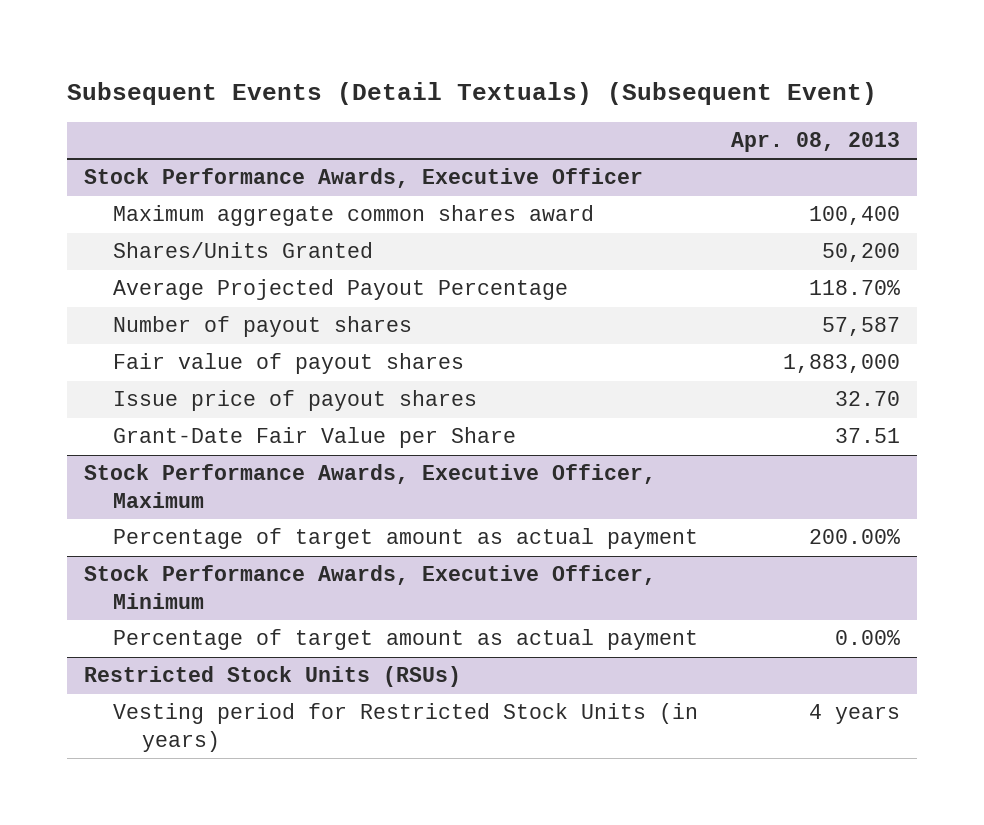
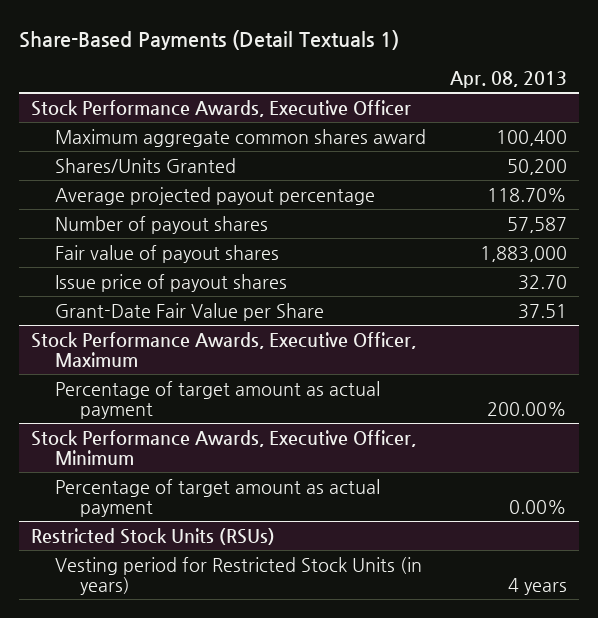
[67,82,878,106] Subsequent Events (Detail Textuals) (Subsequent Event) -> [18,29,399,50] Share-Based Payments (Detail Textuals 1)
[112,279,568,301] Average Projected Payout Percentage -> [55,186,376,205] Average projected payout percentage

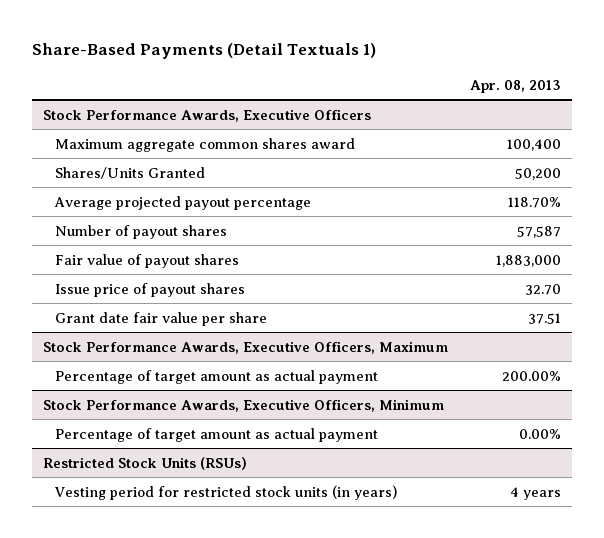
[30,99,411,117] Stock Performance Awards, Executive Officer -> [43,108,372,122] Stock Performance Awards, Executive Officers
[55,302,325,321] Grant-Date Fair Value per Share -> [55,311,268,326] Grant date fair value per share
[30,331,416,367] Stock Performance Awards, Executive Officer, Maximum -> [43,340,449,354] Stock Performance Awards, Executive Officers, Maximum
[30,429,416,465] Stock Performance Awards, Executive Officer, Minimum -> [43,398,445,412] Stock Performance Awards, Executive Officers, Minimum
[55,556,423,595] Vesting period for Restricted Stock Units (in years) -> [54,484,398,500] Vesting period for restricted stock units (in years)

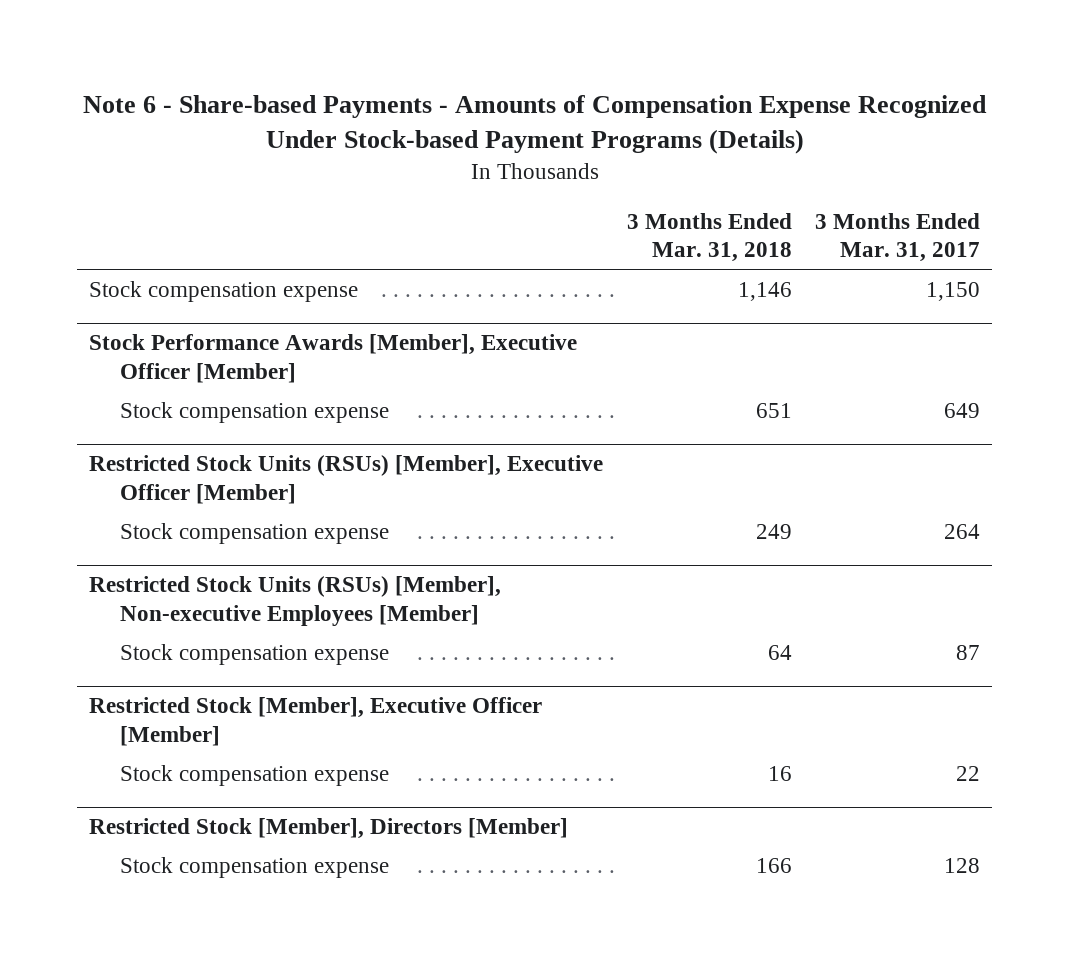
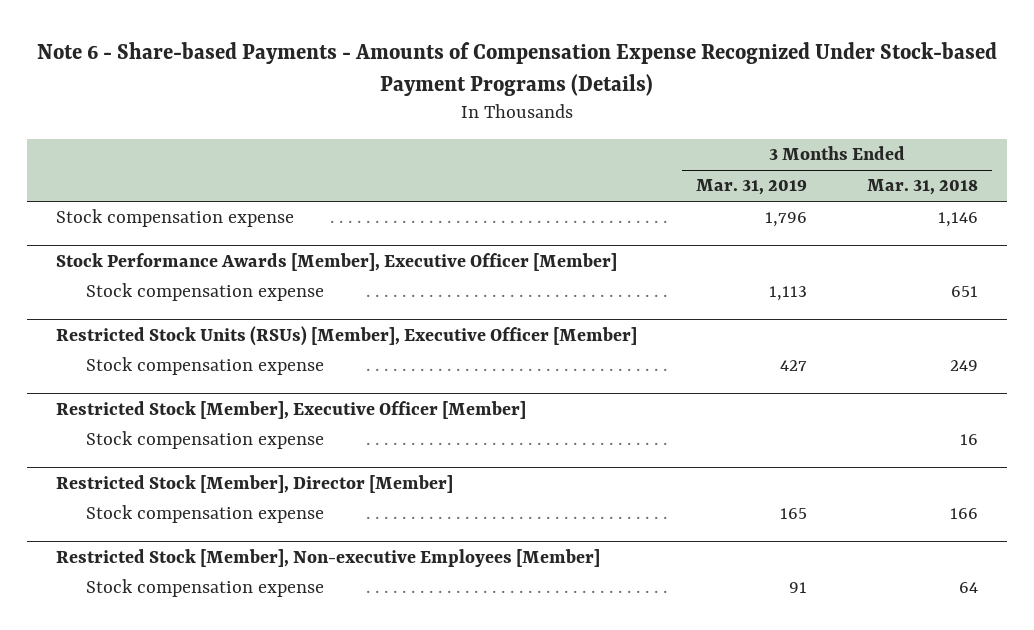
[815,212,981,263] 3 Months Ended Mar. 31, 2017 -> none
none -> [696,179,808,196] Mar. 31, 2019
[89,576,502,626] Restricted Stock Units (RSUs) [Member], Non-executive Employees [Member] -> none
[119,643,389,665] Stock compensation expense -> none
[89,818,569,840] Restricted Stock [Member], Directors [Member] -> [56,474,454,493] Restricted Stock [Member], Director [Member]
none -> [56,548,601,567] Restricted Stock [Member], Non-executive Employees [Member]
none -> [86,579,325,598] Stock compensation expense

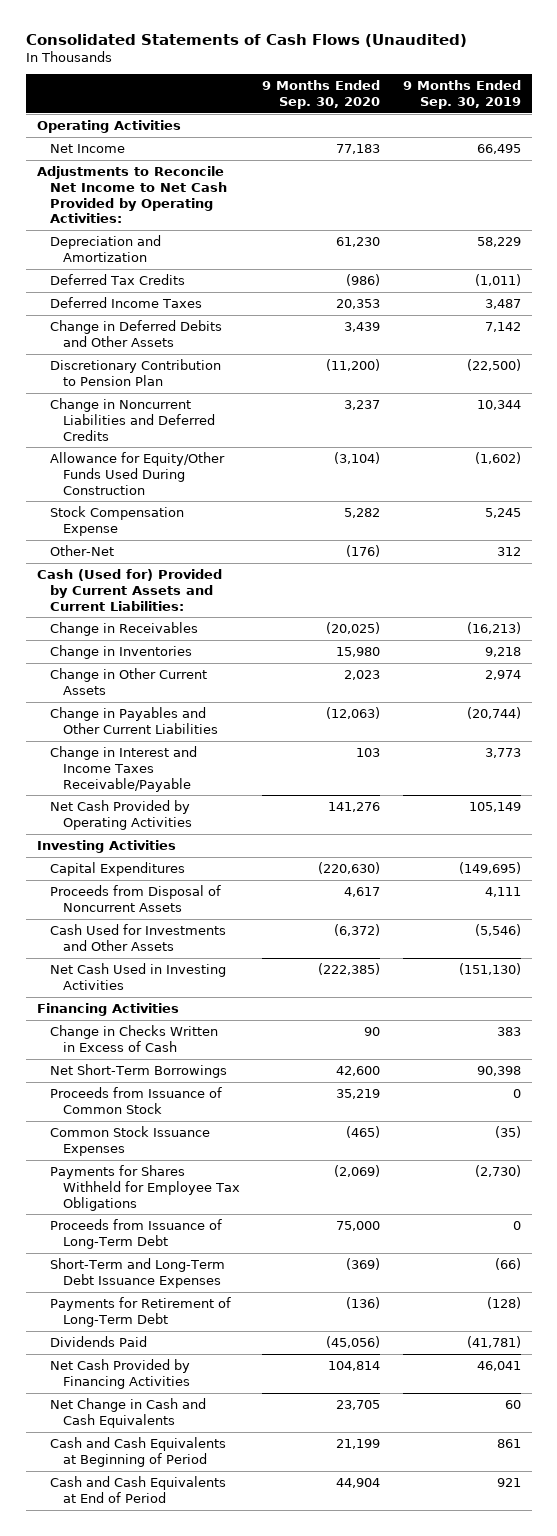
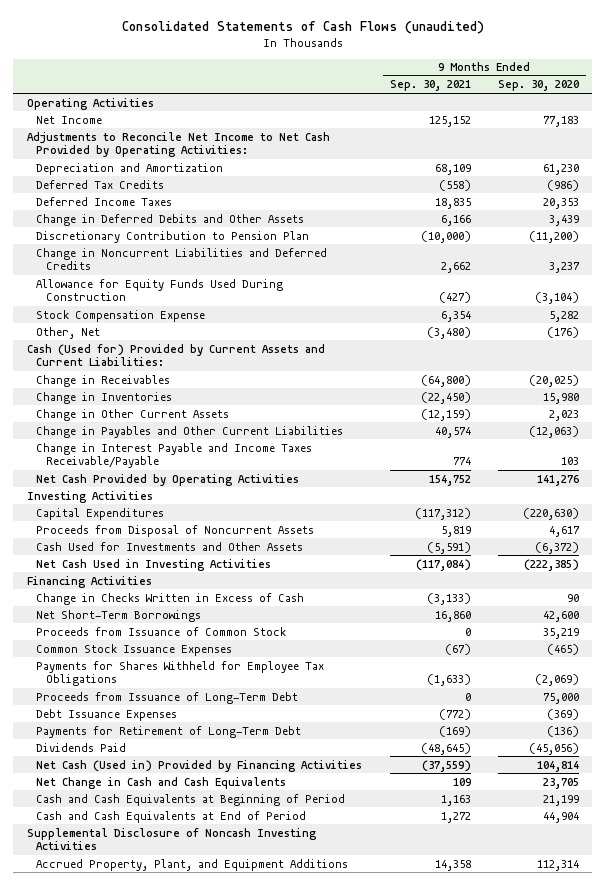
[25,33,467,47] Consolidated Statements of Cash Flows (Unaudited) -> [121,21,484,35] Consolidated Statements of Cash Flows (unaudited)
[402,80,521,110] 9 Months Ended Sep. 30, 2019 -> none
none -> [389,80,471,92] Sep. 30, 2021
[49,451,225,495] Allowance for Equity/Other Funds Used During Construction -> [36,278,284,302] Allowance for Equity Funds Used During Construction
[49,544,114,556] Other-Net -> [36,326,101,339] Other, Net
[49,745,197,792] Change in Interest and Income Taxes Receivable/Payable -> [36,442,313,469] Change in Interest Payable and Income Taxes Receivable/Payable
[49,1257,225,1288] Short-Term and Long-Term Debt Issuance Expenses -> [36,708,178,721] Debt Issuance Expenses
[49,1358,191,1389] Net Cash Provided by Financing Activities -> [36,759,363,772] Net Cash (Used in) Provided by Financing Activities
none -> [26,827,316,851] Supplemental Disclosure of Noncash Investing Activities
none -> [36,858,349,871] Accrued Property, Plant, and Equipment Additions

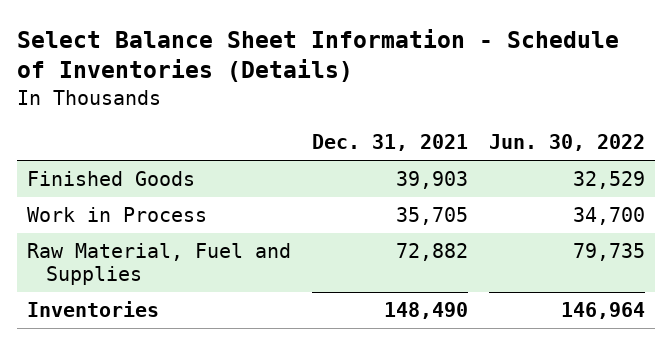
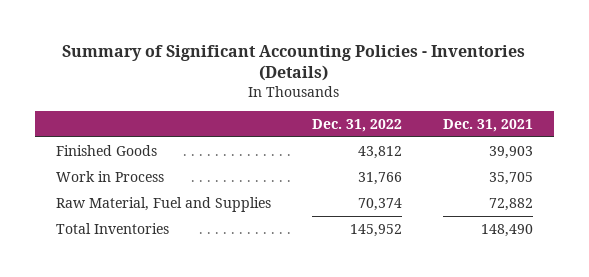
[17,28,620,83] Select Balance Sheet Information - Schedule of Inventories (Details) -> [62,44,526,82] Summary of Significant Accounting Policies - Inventories (Details)
[488,134,645,152] Jun. 30, 2022 -> none
none -> [311,119,402,133] Dec. 31, 2022
[27,301,160,318] Inventories -> [55,222,169,234] Total Inventories

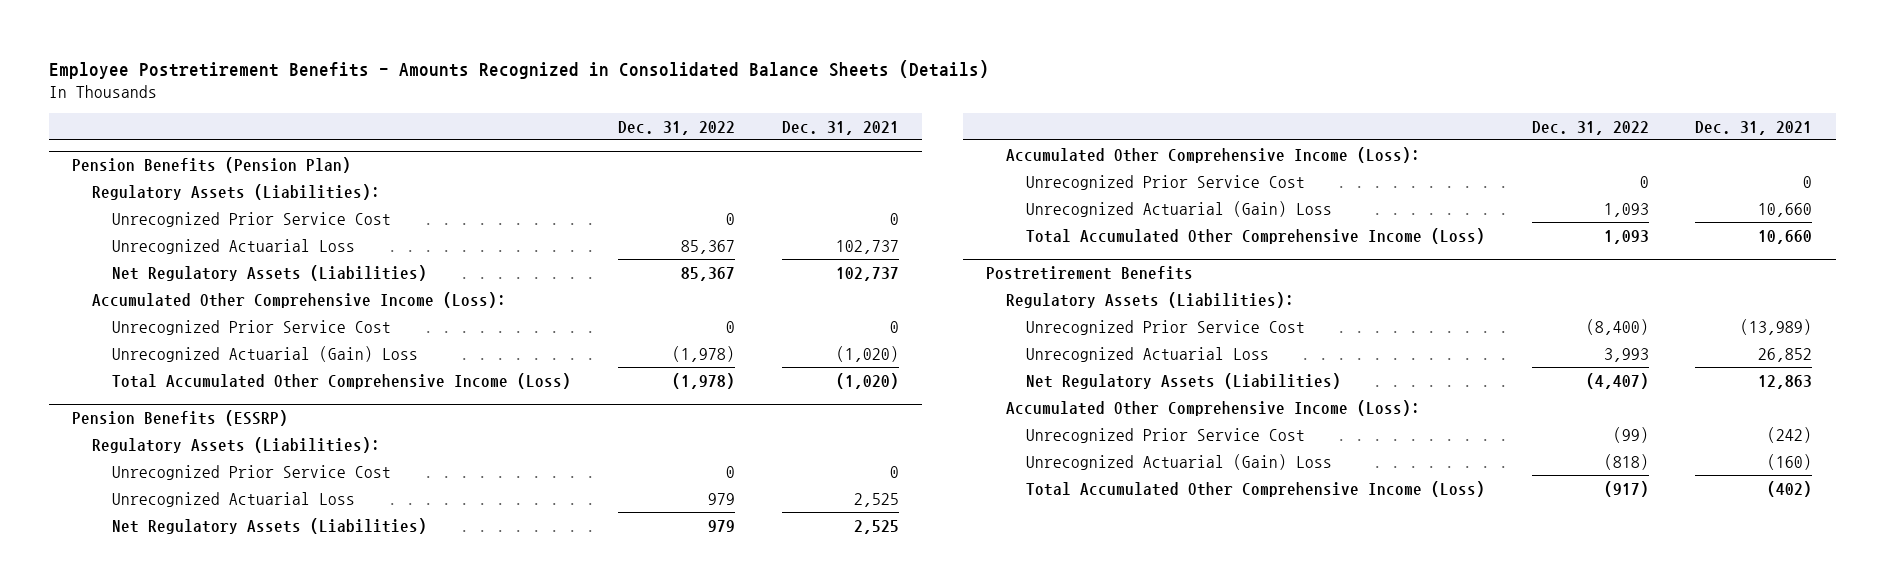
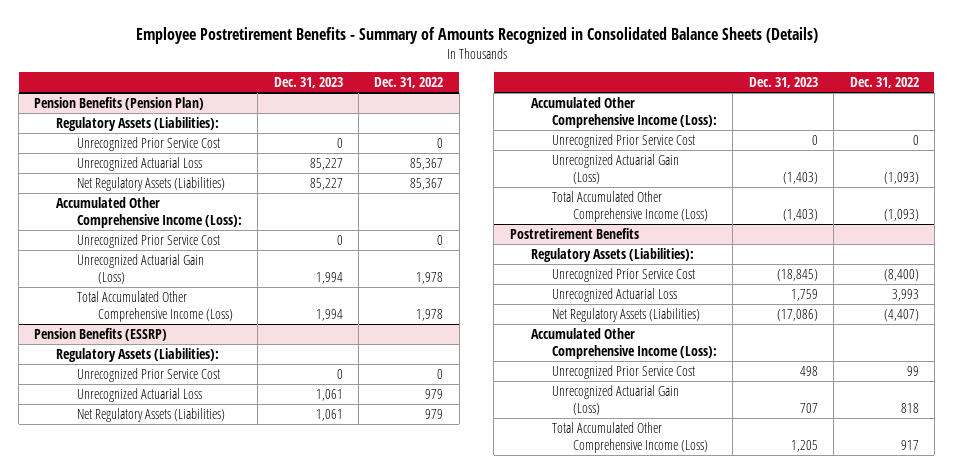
[49,59,990,79] Employee Postretirement Benefits - Amounts Recognized in Consolidated Balance Sheets (Details) -> [135,26,818,44] Employee Postretirement Benefits - Summary of Amounts Recognized in Consolidated Balance Sheets (Details)
[781,120,899,135] Dec. 31, 2021 -> none
none -> [273,77,343,89] Dec. 31, 2023
[112,345,419,362] Unrecognized Actuarial (Gain) Loss -> [76,253,204,284] Unrecognized Actuarial Gain (Loss)
[671,345,735,362] (1,978) -> [416,271,444,284] 1,978
[671,372,735,389] (1,978) -> [416,308,444,321] 1,978
[1026,200,1333,217] Unrecognized Actuarial (Gain) Loss -> [552,153,680,184] Unrecognized Actuarial Gain (Loss)
[1603,202,1649,217] 1,093 -> [883,171,919,184] (1,093)
[1603,229,1649,244] 1,093 -> [883,208,919,221] (1,093)
[1612,426,1649,443] (99) -> [906,365,919,376] 99
[1026,453,1333,470] Unrecognized Actuarial (Gain) Loss -> [552,384,680,415] Unrecognized Actuarial Gain (Loss)
[1603,453,1649,470] (818) -> [900,402,919,413] 818
[1603,480,1649,497] (917) -> [900,439,919,450] 917

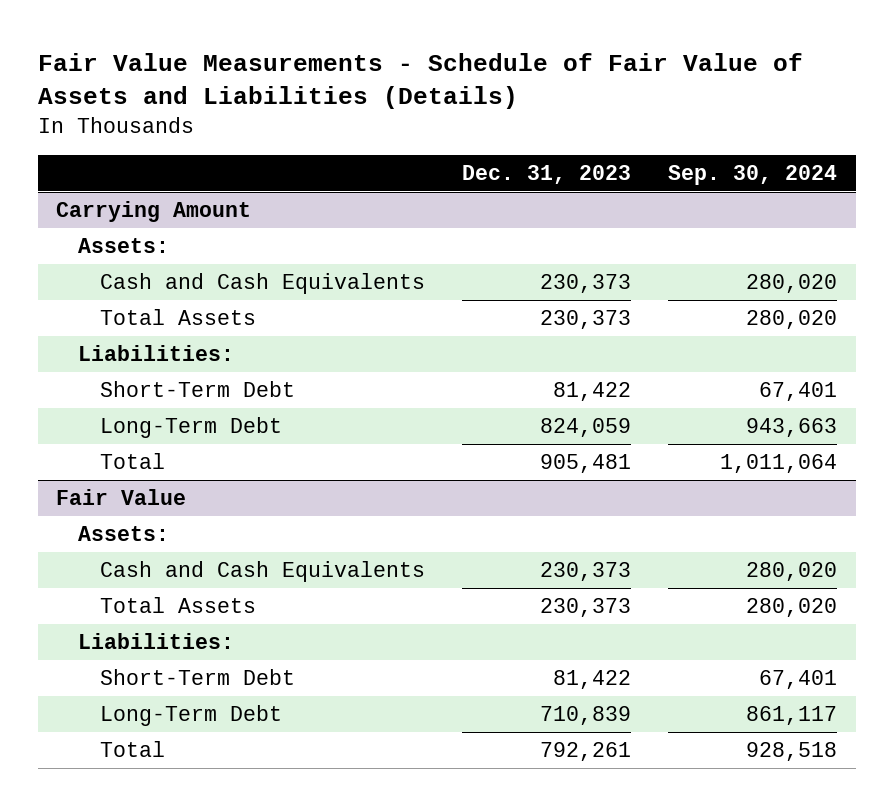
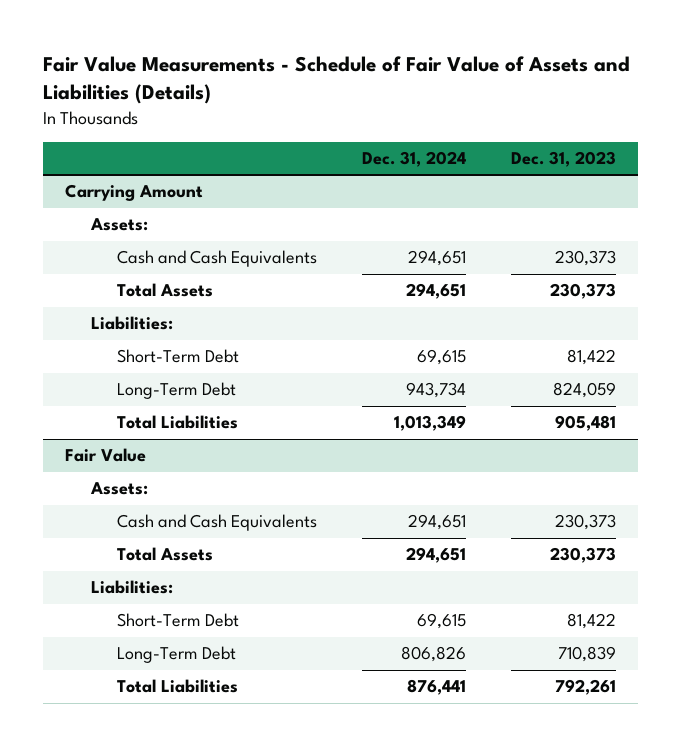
[668,165,838,186] Sep. 30, 2024 -> none
none -> [362,151,467,168] Dec. 31, 2024
[100,453,166,470] Total -> [117,415,239,430] Total Liabilities
[100,741,166,758] Total -> [117,679,239,694] Total Liabilities

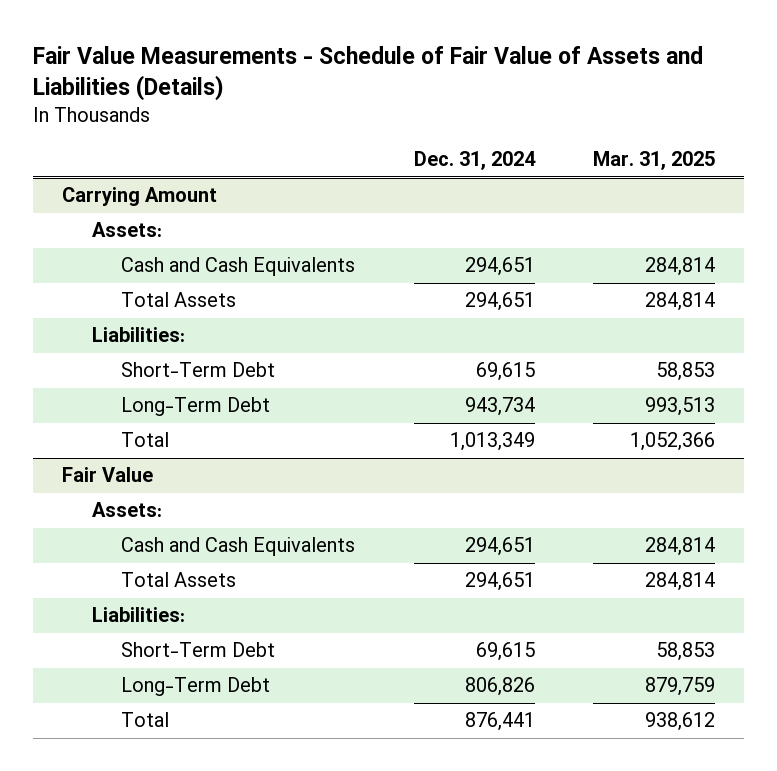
[510,151,616,168] Dec. 31, 2023 -> none
none -> [592,151,715,171] Mar. 31, 2025
[117,415,239,430] Total Liabilities -> [121,432,170,448] Total
[117,679,239,694] Total Liabilities -> [121,712,170,728] Total

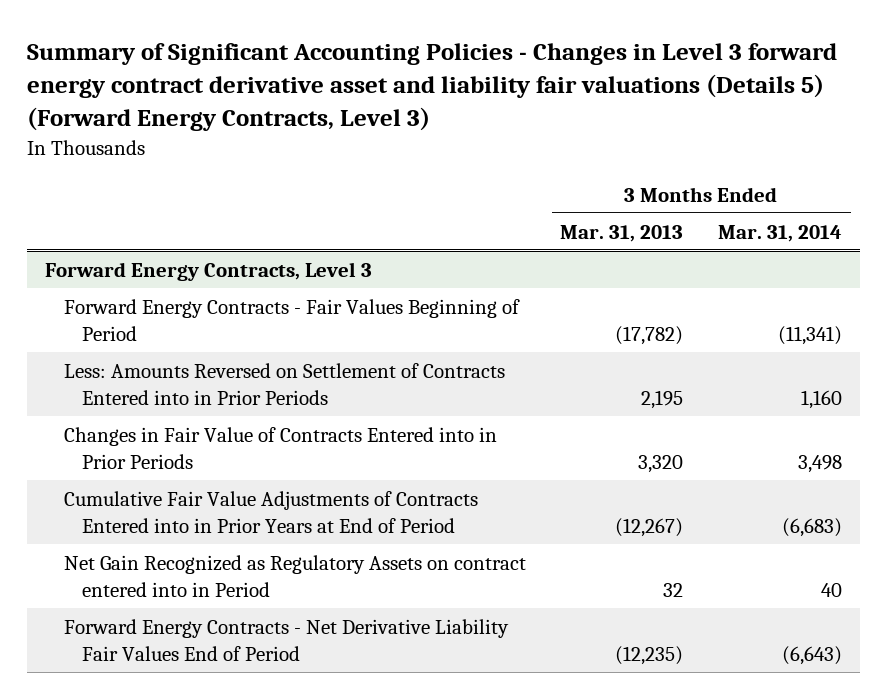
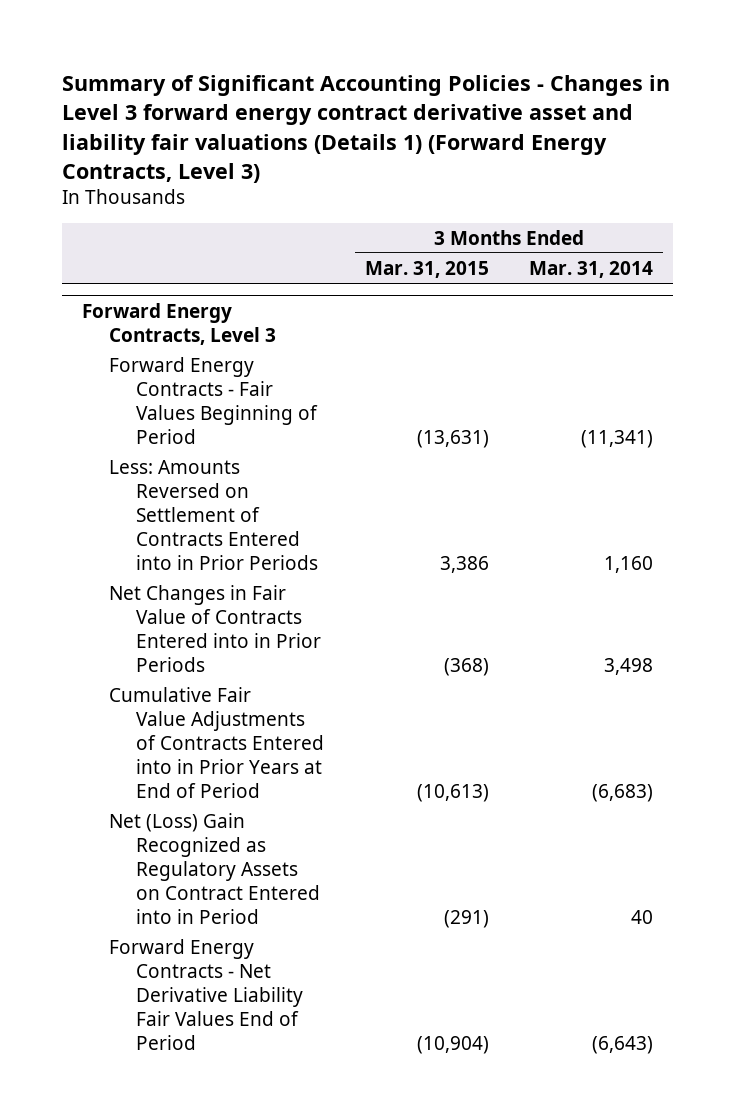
[27,43,838,132] Summary of Significant Accounting Policies - Changes in Level 3 forward energy contract derivative asset and liability fair valuations (Details 5) (Forward Energy Contracts, Level 3) -> [62,75,671,183] Summary of Significant Accounting Policies - Changes in Level 3 forward energy contract derivative asset and liability fair valuations (Details 1) (Forward Energy Contracts, Level 3)
[560,224,684,242] Mar. 31, 2013 -> none
none -> [364,260,489,278] Mar. 31, 2015
[63,426,497,469] Changes in Fair Value of Contracts Entered into in Prior Periods -> [109,584,322,672] Net Changes in Fair Value of Contracts Entered into in Prior Periods
[63,554,526,597] Net Gain Recognized as Regulatory Assets on contract entered into in Period -> [109,812,321,924] Net (Loss) Gain Recognized as Regulatory Assets on Contract Entered into in Period

